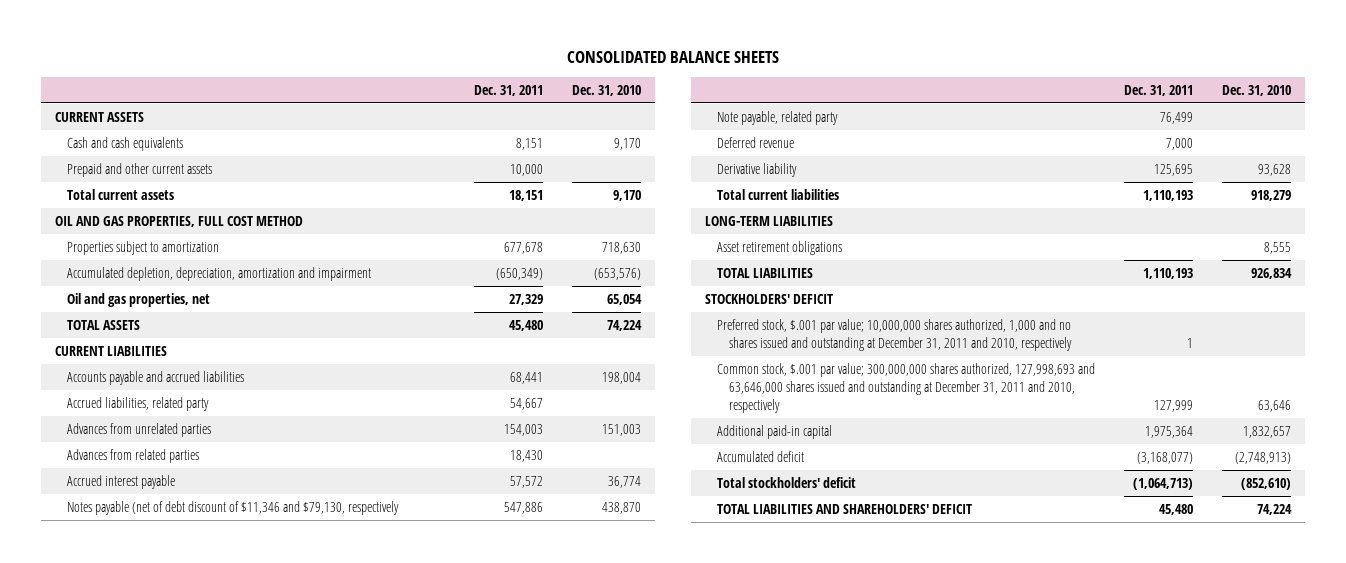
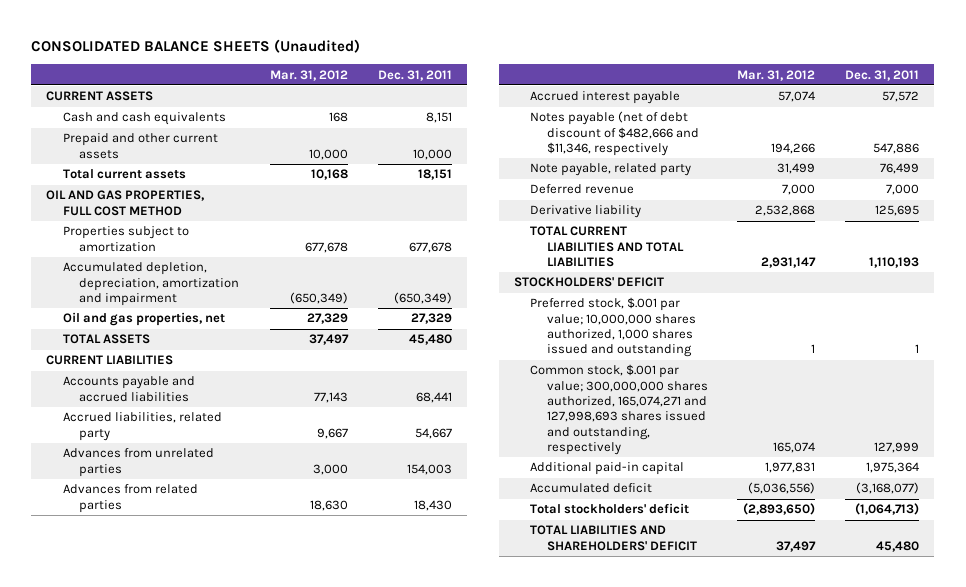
[566,50,779,63] CONSOLIDATED BALANCE SHEETS -> [31,39,361,54] CONSOLIDATED BALANCE SHEETS (Unaudited)
[571,84,641,96] Dec. 31, 2010 -> none
none -> [269,69,348,81] Mar. 31, 2012
[67,500,400,515] Notes payable (net of debt discount of $11,346 and $79,130, respectively -> [530,111,699,157] Notes payable (net of debt discount of $482,666 and $11,346, respectively
[716,188,839,200] Total current liabilities -> none
[705,215,834,226] LONG-TERM LIABILITIES -> none
[716,240,842,255] Asset retirement obligations -> none
[716,267,813,278] TOTAL LIABILITIES -> [530,226,684,268] TOTAL CURRENT LIABILITIES AND TOTAL LIABILITIES
[716,318,1072,351] Preferred stock, $.001 par value; 10,000,000 shares authorized, 1,000 and no shares issued and outstanding at December 31, 2011 and 2010, respectively -> [530,297,696,358] Preferred stock, $.001 par value; 10,000,000 shares authorized, 1,000 shares issued and outstanding
[716,362,1095,413] Common stock, $.001 par value; 300,000,000 shares authorized, 127,998,693 and 63,646,000 shares issued and outstanding at December 31, 2011 and 2010, respectively -> [530,364,708,456] Common stock, $.001 par value; 300,000,000 shares authorized, 165,074,271 and 127,998,693 shares issued and outstanding, respectively

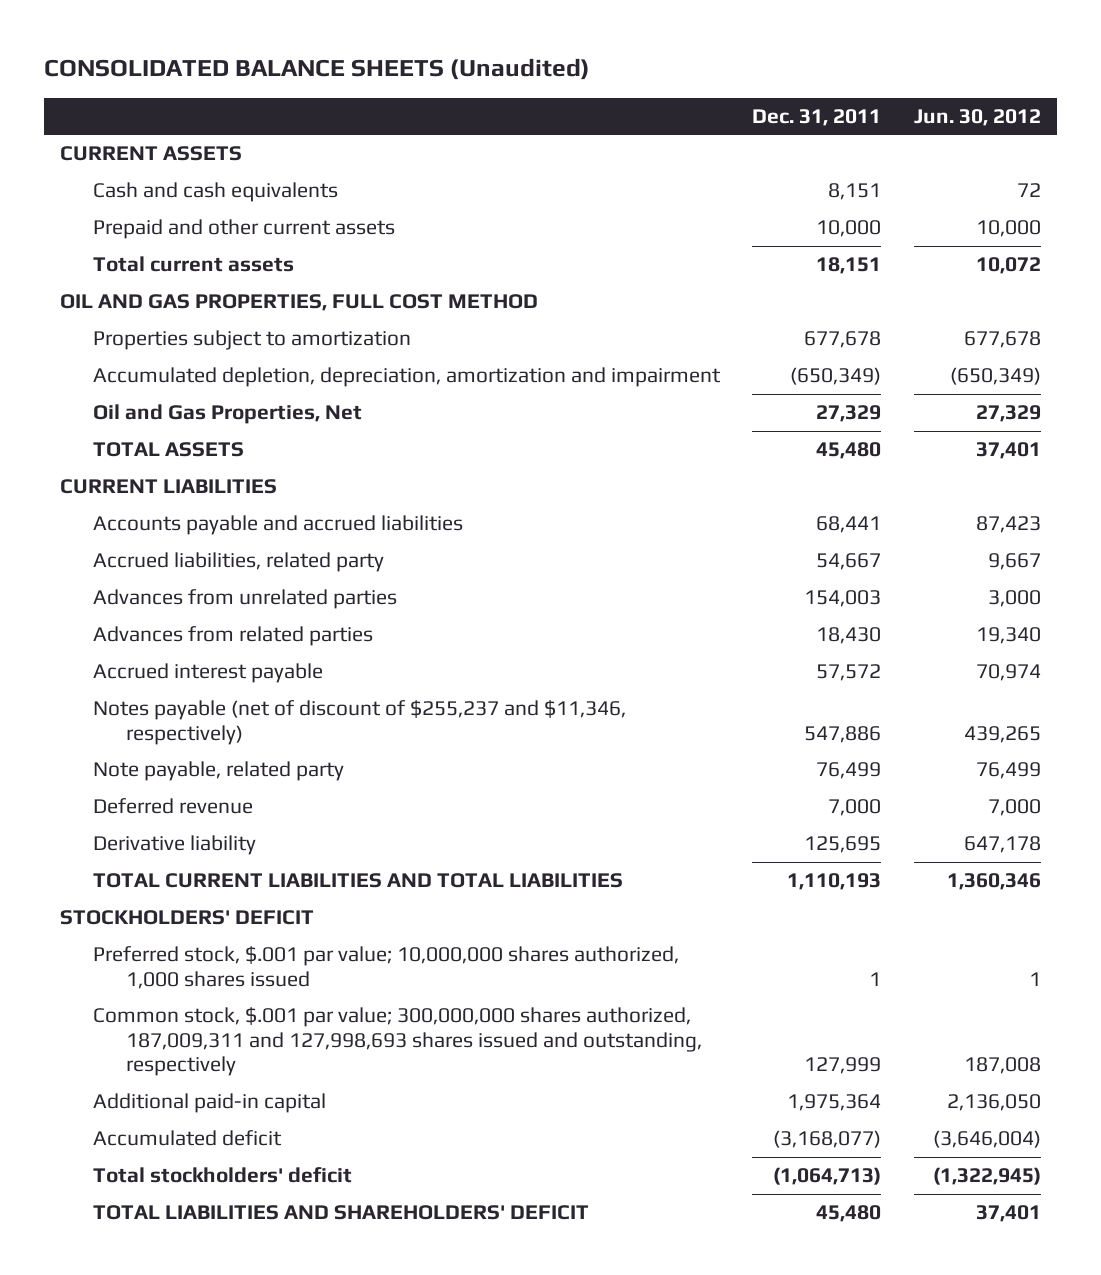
[269,69,348,81] Mar. 31, 2012 -> none
none -> [913,108,1041,126] Jun. 30, 2012
[62,312,225,327] Oil and gas properties, net -> [92,404,362,425] Oil and Gas Properties, Net
[530,111,699,157] Notes payable (net of debt discount of $482,666 and $11,346, respectively -> [92,700,626,745] Notes payable (net of discount of $255,237 and $11,346, respectively)
[530,297,696,358] Preferred stock, $.001 par value; 10,000,000 shares authorized, 1,000 shares issued and outstanding -> [92,946,679,989] Preferred stock, $.001 par value; 10,000,000 shares authorized, 1,000 shares issued
[530,364,708,456] Common stock, $.001 par value; 300,000,000 shares authorized, 165,074,271 and 127,998,693 shares issued and outstanding, respectively -> [92,1007,702,1077] Common stock, $.001 par value; 300,000,000 shares authorized, 187,009,311 and 127,998,693 shares issued and outstanding, respectively

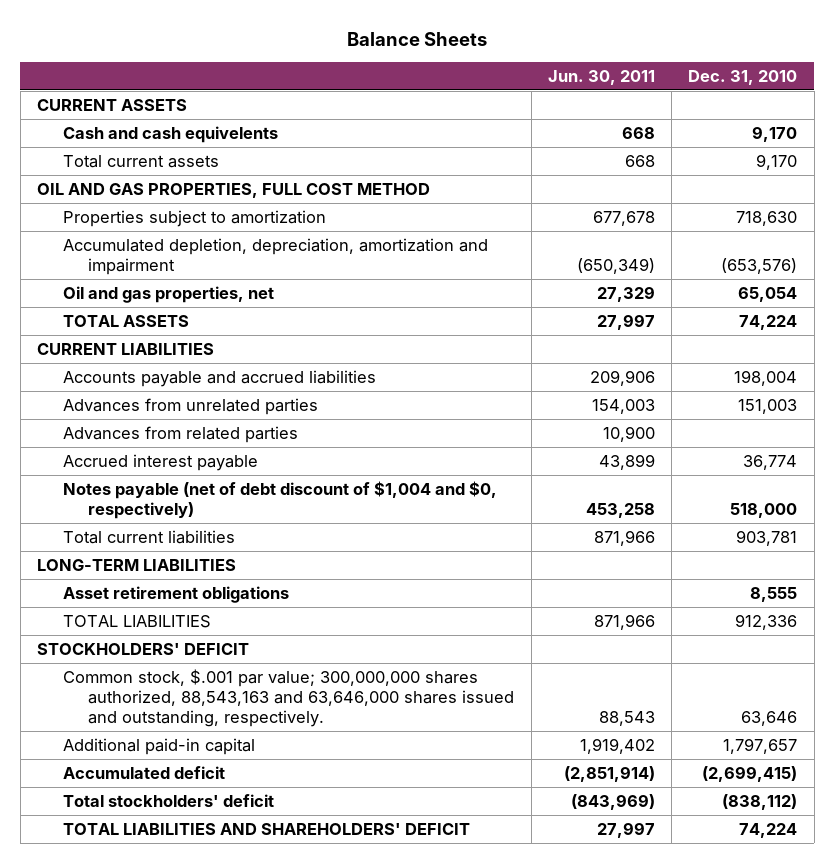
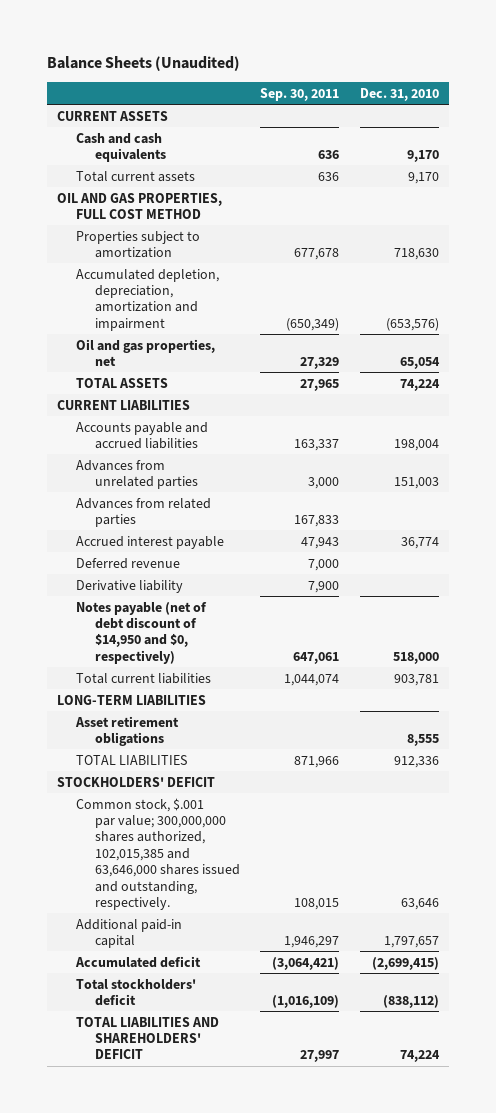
[347,31,488,46] Balance Sheets -> [46,56,240,72] Balance Sheets (Unaudited)
[547,69,655,85] Jun. 30, 2011 -> none
none -> [260,88,340,102] Sep. 30, 2011
[62,125,278,143] Cash and cash equivelents -> [75,132,166,163] Cash and cash equivalents
none -> [75,557,180,569] Deferred revenue
none -> [75,579,183,593] Derivative liability
[62,480,497,519] Notes payable (net of debt discount of $1,004 and $0, respectively) -> [75,601,207,664] Notes payable (net of debt discount of $14,950 and $0, respectively)
[62,668,515,727] Common stock, $.001 par value; 300,000,000 shares authorized, 88,543,163 and 63,646,000 shares issued and outstanding, respectively. -> [75,797,240,911] Common stock, $.001 par value; 300,000,000 shares authorized, 102,015,385 and 63,646,000 shares issued and outstanding, respectively.

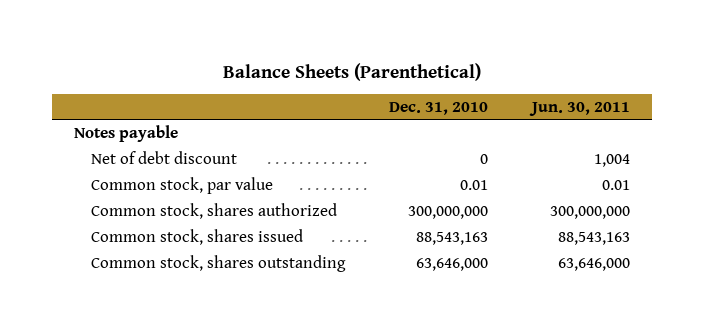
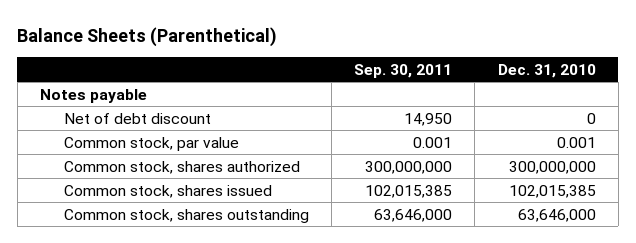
[528,101,630,116] Jun. 30, 2011 -> none
none -> [354,63,453,78] Sep. 30, 2011
[459,179,488,190] 0.01 -> [556,136,596,148] 0.001
[415,231,488,245] 88,543,163 -> [508,184,596,198] 102,015,385

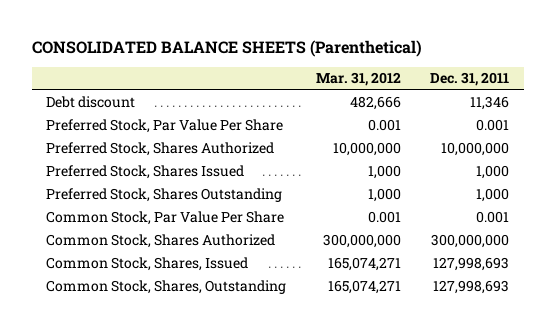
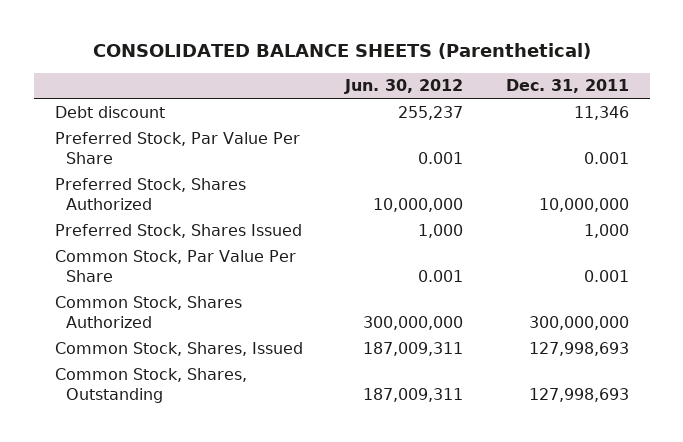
[315,72,401,87] Mar. 31, 2012 -> none
none -> [344,79,464,95] Jun. 30, 2012
[46,188,283,203] Preferred Stock, Shares Outstanding -> none

